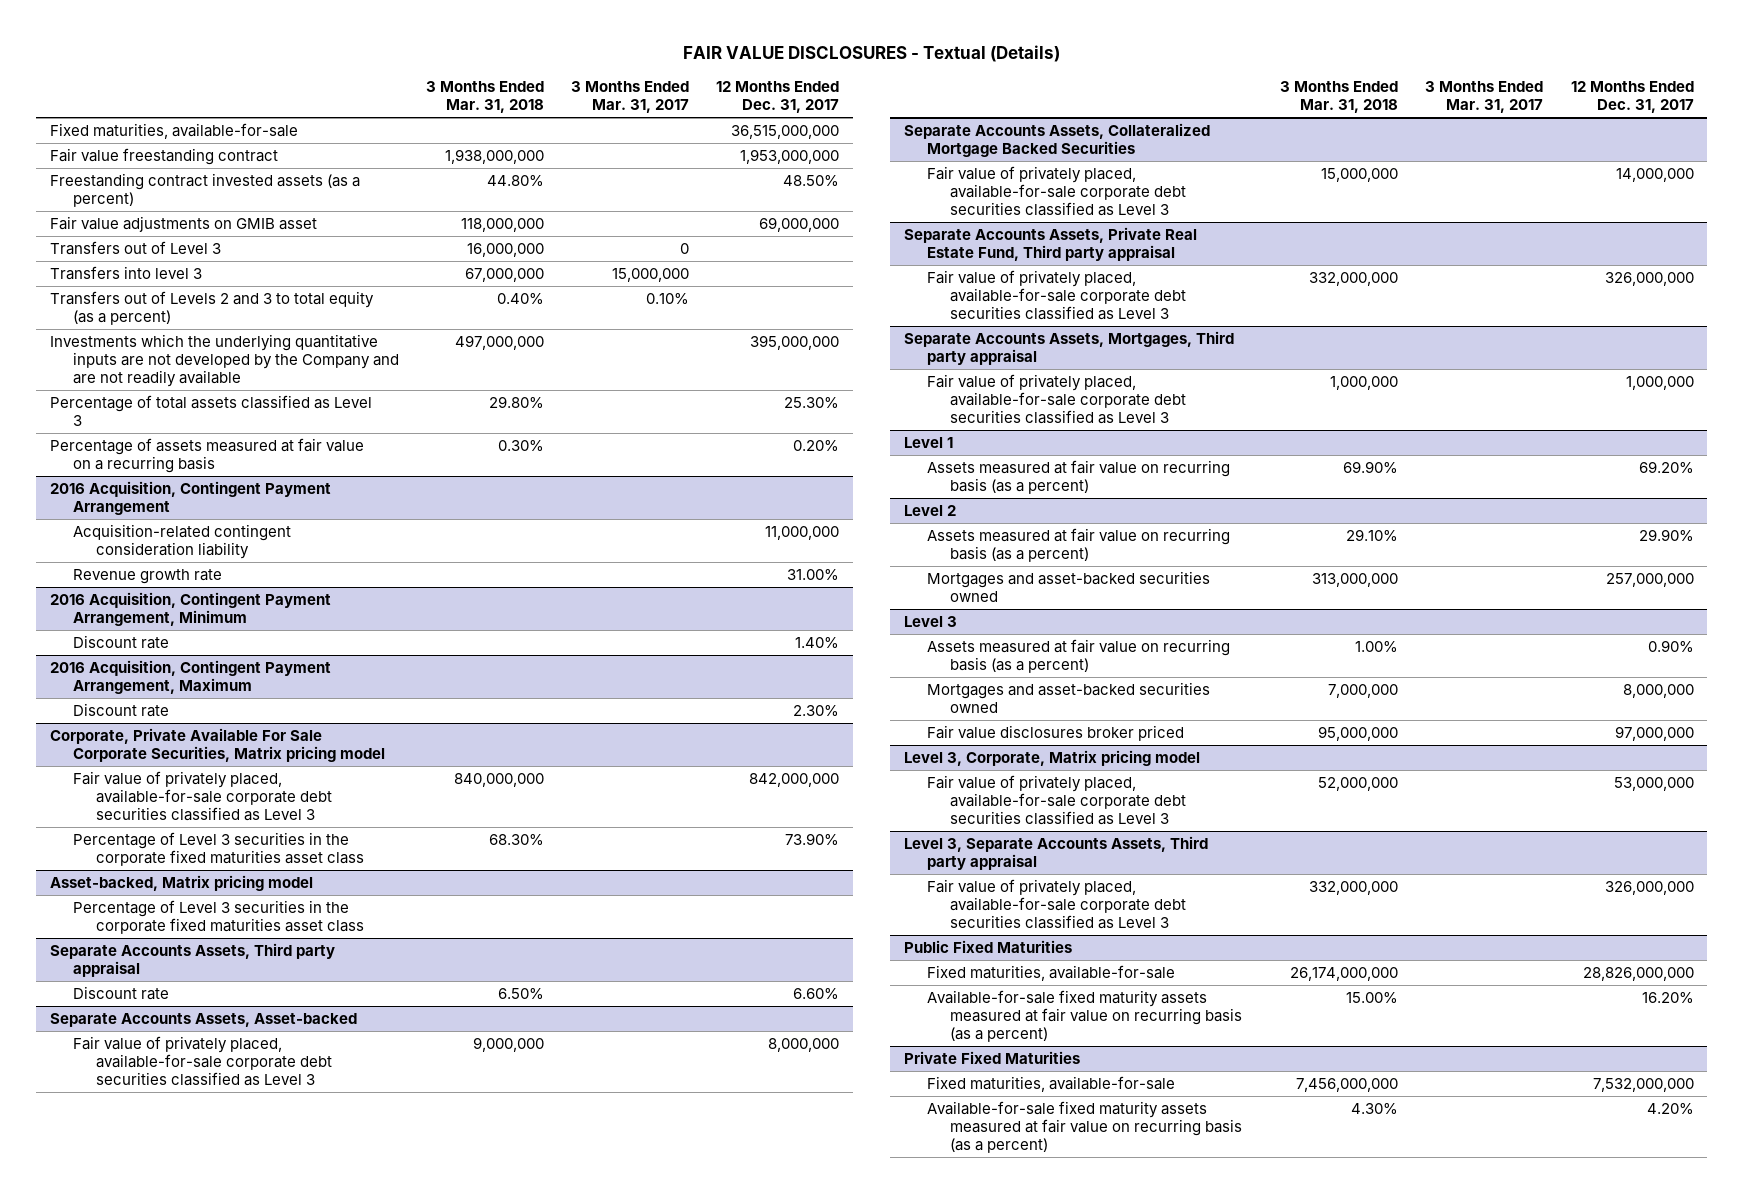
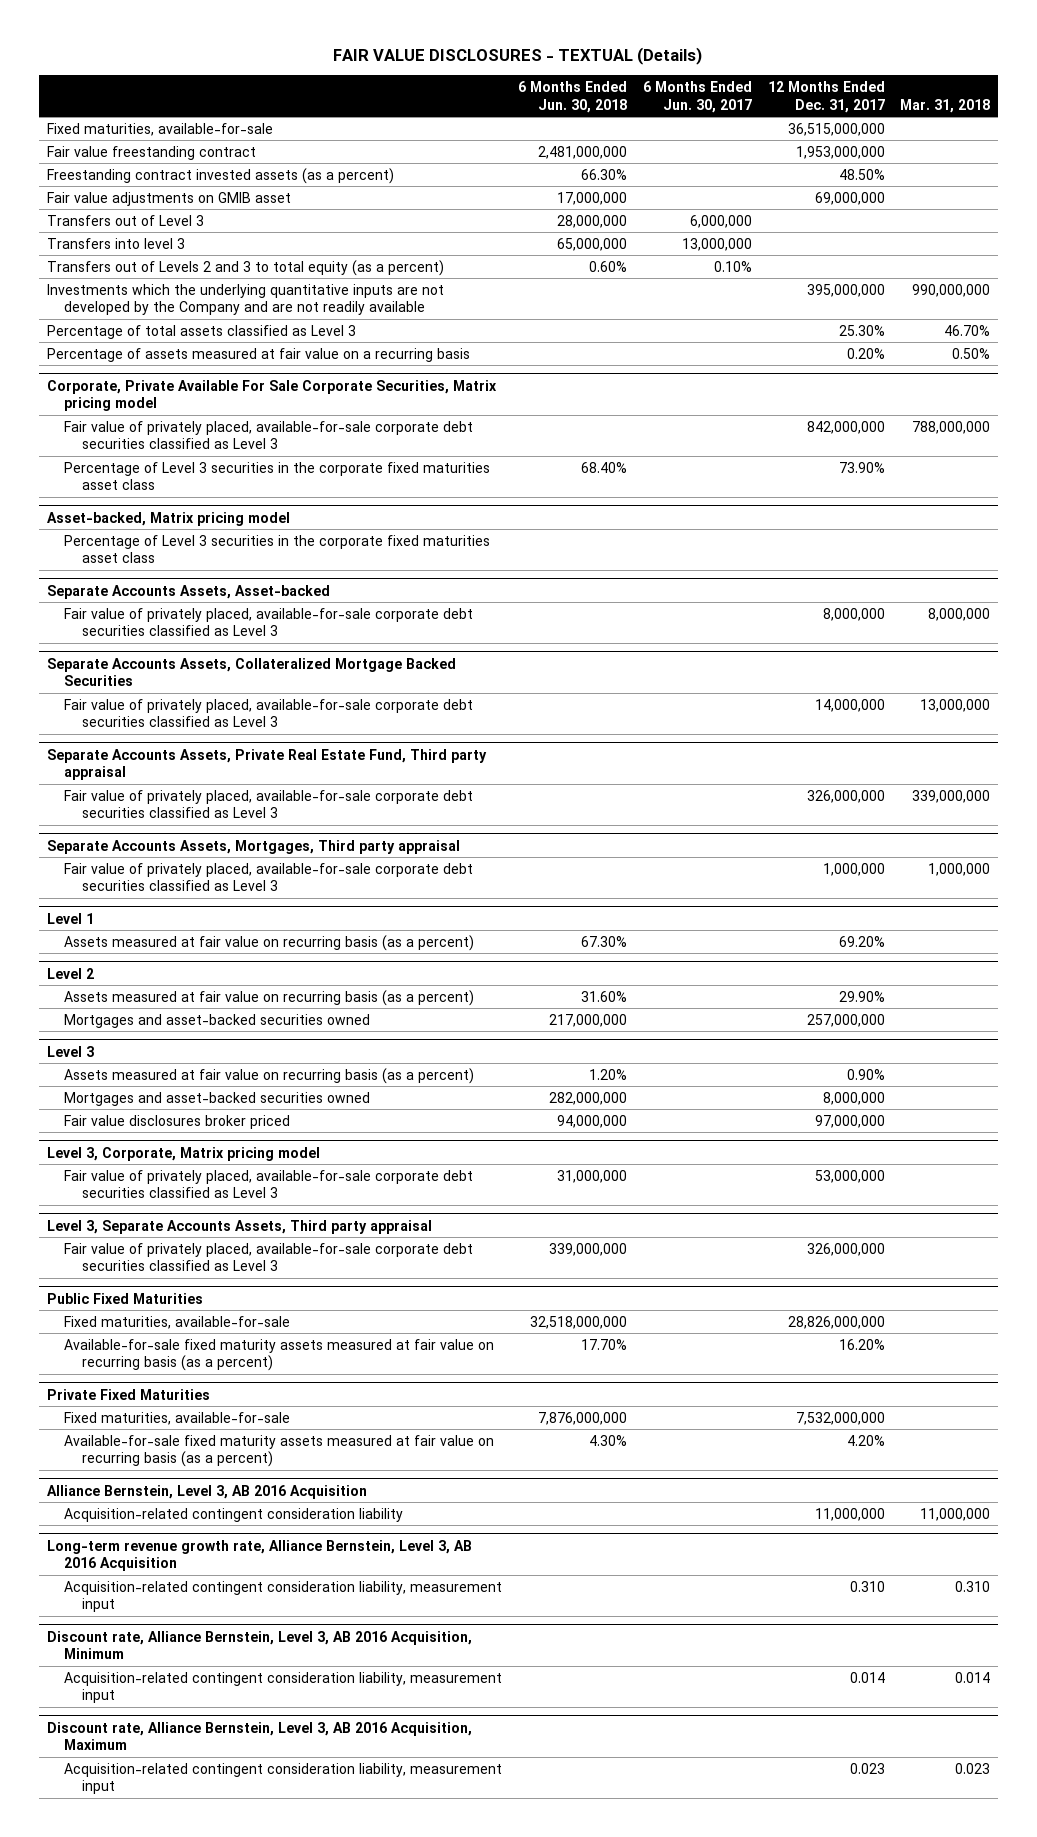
[682,45,1060,63] FAIR VALUE DISCLOSURES - Textual (Details) -> [333,46,703,65] FAIR VALUE DISCLOSURES - TEXTUAL (Details)
[426,81,545,114] 3 Months Ended Mar. 31, 2018 -> none
[571,81,690,114] 3 Months Ended Mar. 31, 2017 -> none
none -> [518,80,628,113] 6 Months Ended Jun. 30, 2018
none -> [642,80,752,113] 6 Months Ended Jun. 30, 2017
none -> [900,98,991,113] Mar. 31, 2018
[49,481,331,516] 2016 Acquisition, Contingent Payment Arrangement -> none
[72,524,291,560] Acquisition-related contingent consideration liability -> none
[72,569,222,585] Revenue growth rate -> none
[49,592,331,627] 2016 Acquisition, Contingent Payment Arrangement, Minimum -> none
[72,635,169,650] Discount rate -> none
[49,660,331,695] 2016 Acquisition, Contingent Payment Arrangement, Maximum -> none
[72,703,169,718] Discount rate -> none
[49,943,335,978] Separate Accounts Assets, Third party appraisal -> none
[72,986,169,1001] Discount rate -> none
none -> [46,1484,367,1499] Alliance Bernstein, Level 3, AB 2016 Acquisition
none -> [64,1507,404,1522] Acquisition-related contingent consideration liability
none -> [46,1539,472,1572] Long-term revenue growth rate, Alliance Bernstein, Level 3, AB 2016 Acquisition
none -> [64,1580,503,1613] Acquisition-related contingent consideration liability, measurement input
none -> [46,1630,472,1660] Discount rate, Alliance Bernstein, Level 3, AB 2016 Acquisition, Minimum
none -> [64,1671,503,1704] Acquisition-related contingent consideration liability, measurement input
none -> [46,1721,472,1751] Discount rate, Alliance Bernstein, Level 3, AB 2016 Acquisition, Maximum
none -> [64,1762,503,1795] Acquisition-related contingent consideration liability, measurement input

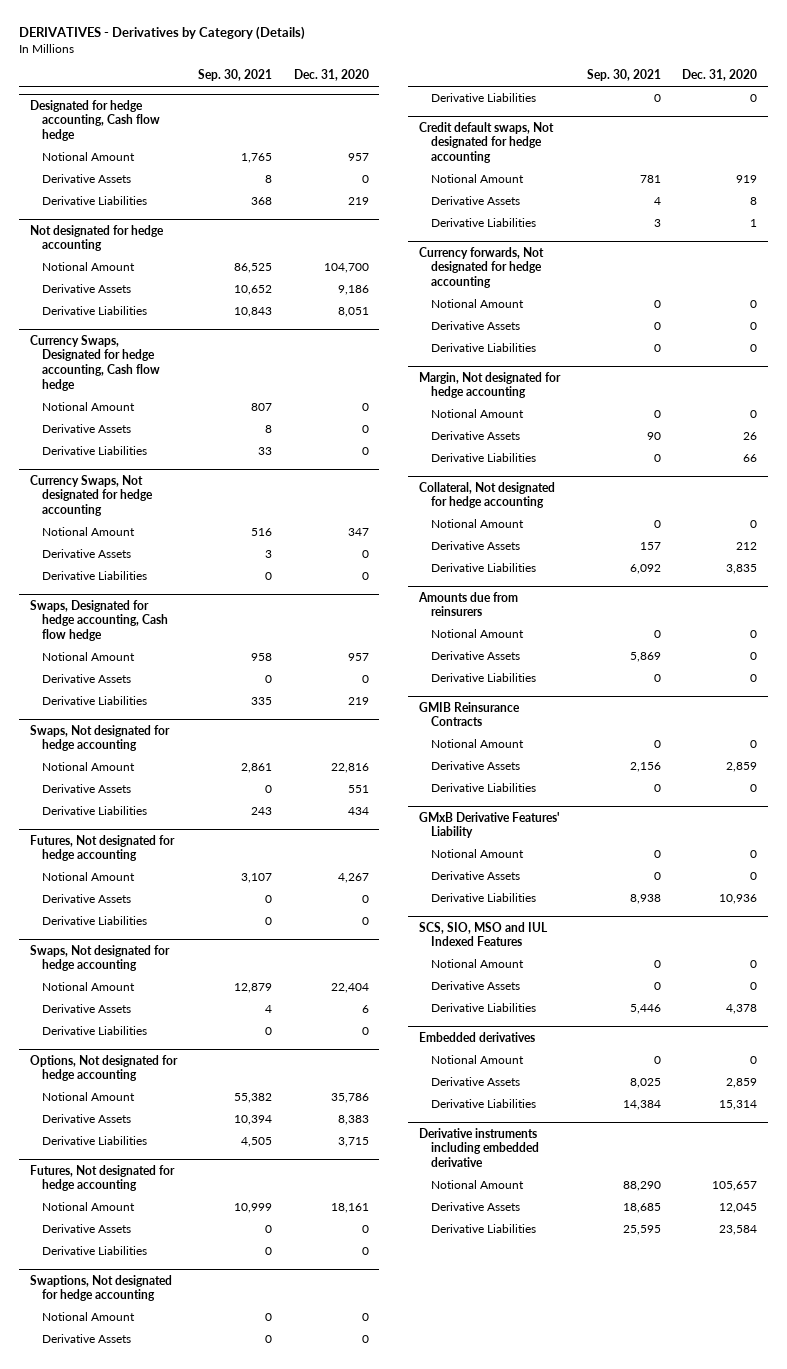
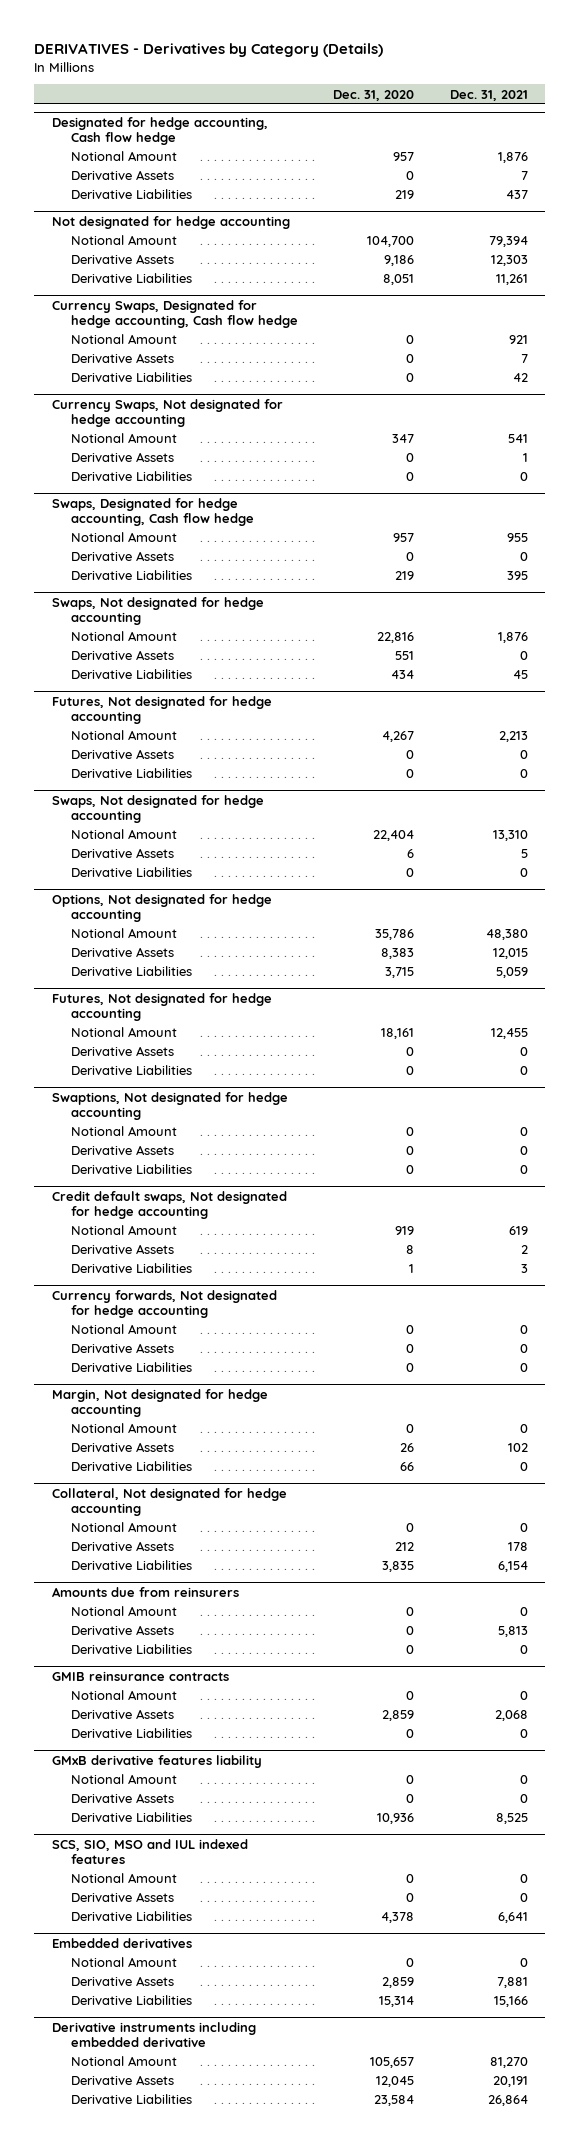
[198,69,273,82] Sep. 30, 2021 -> none
none -> [449,89,528,101] Dec. 31, 2021
[418,701,520,727] GMIB Reinsurance Contracts -> [51,1670,229,1681] GMIB reinsurance contracts
[418,811,560,839] GMxB Derivative Features' Liability -> [51,1754,262,1768] GMxB derivative features liability
[418,921,548,947] SCS, SIO, MSO and IUL Indexed Features -> [51,1838,248,1864] SCS, SIO, MSO and IUL indexed features

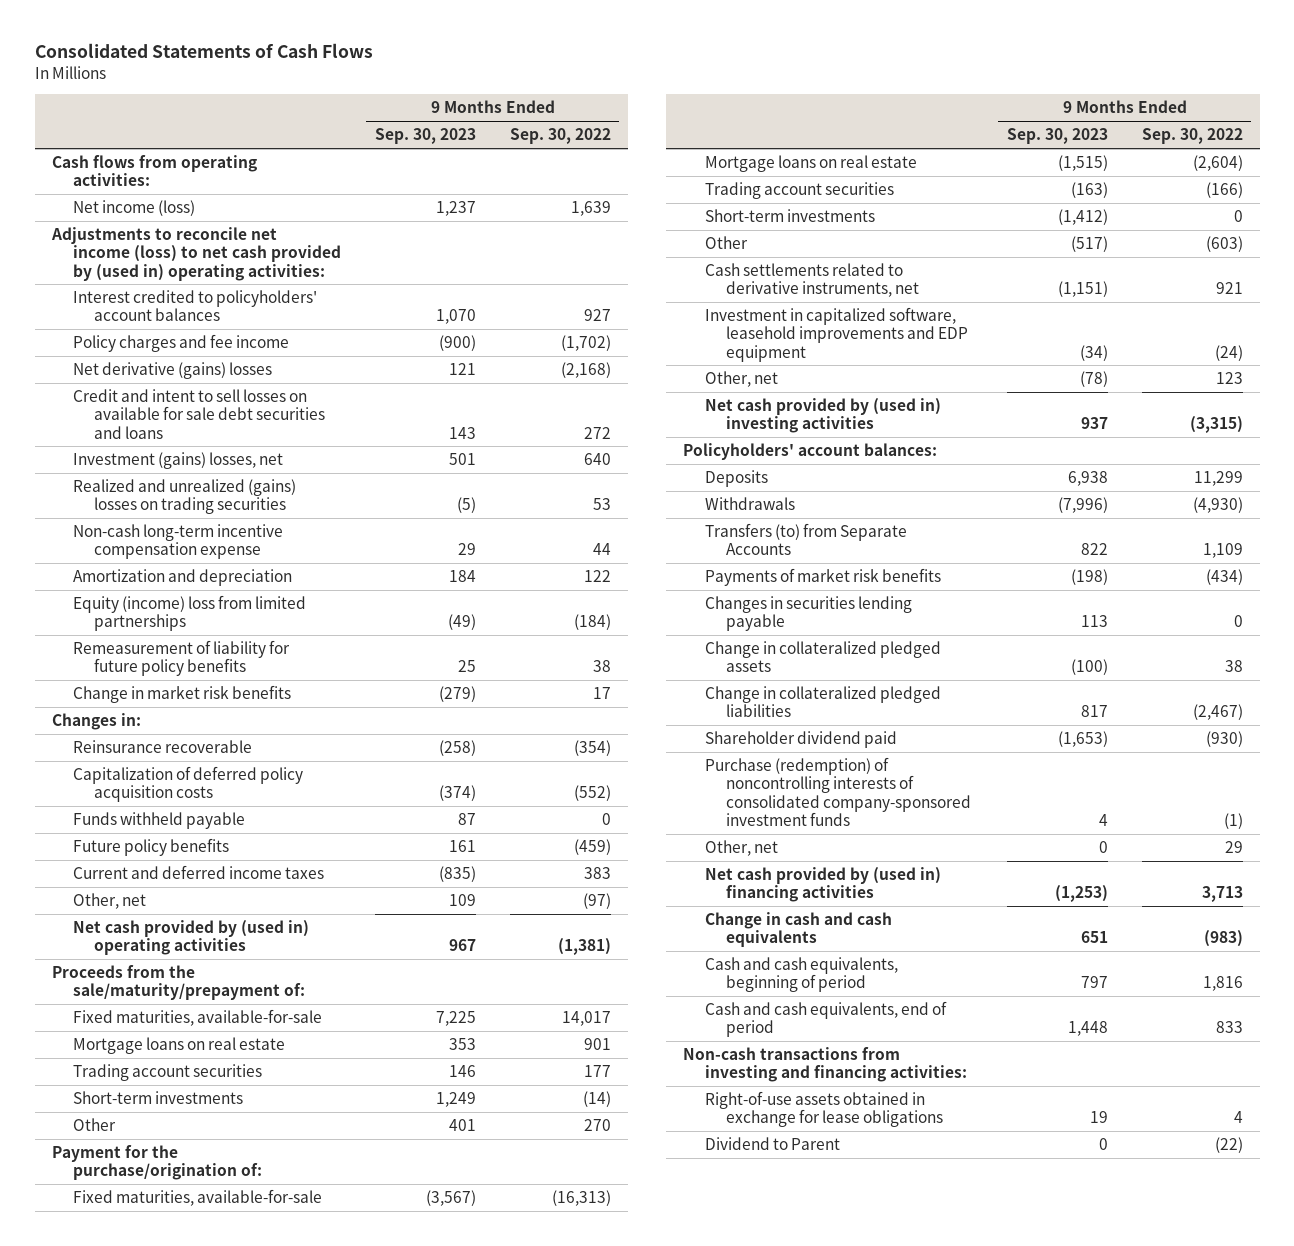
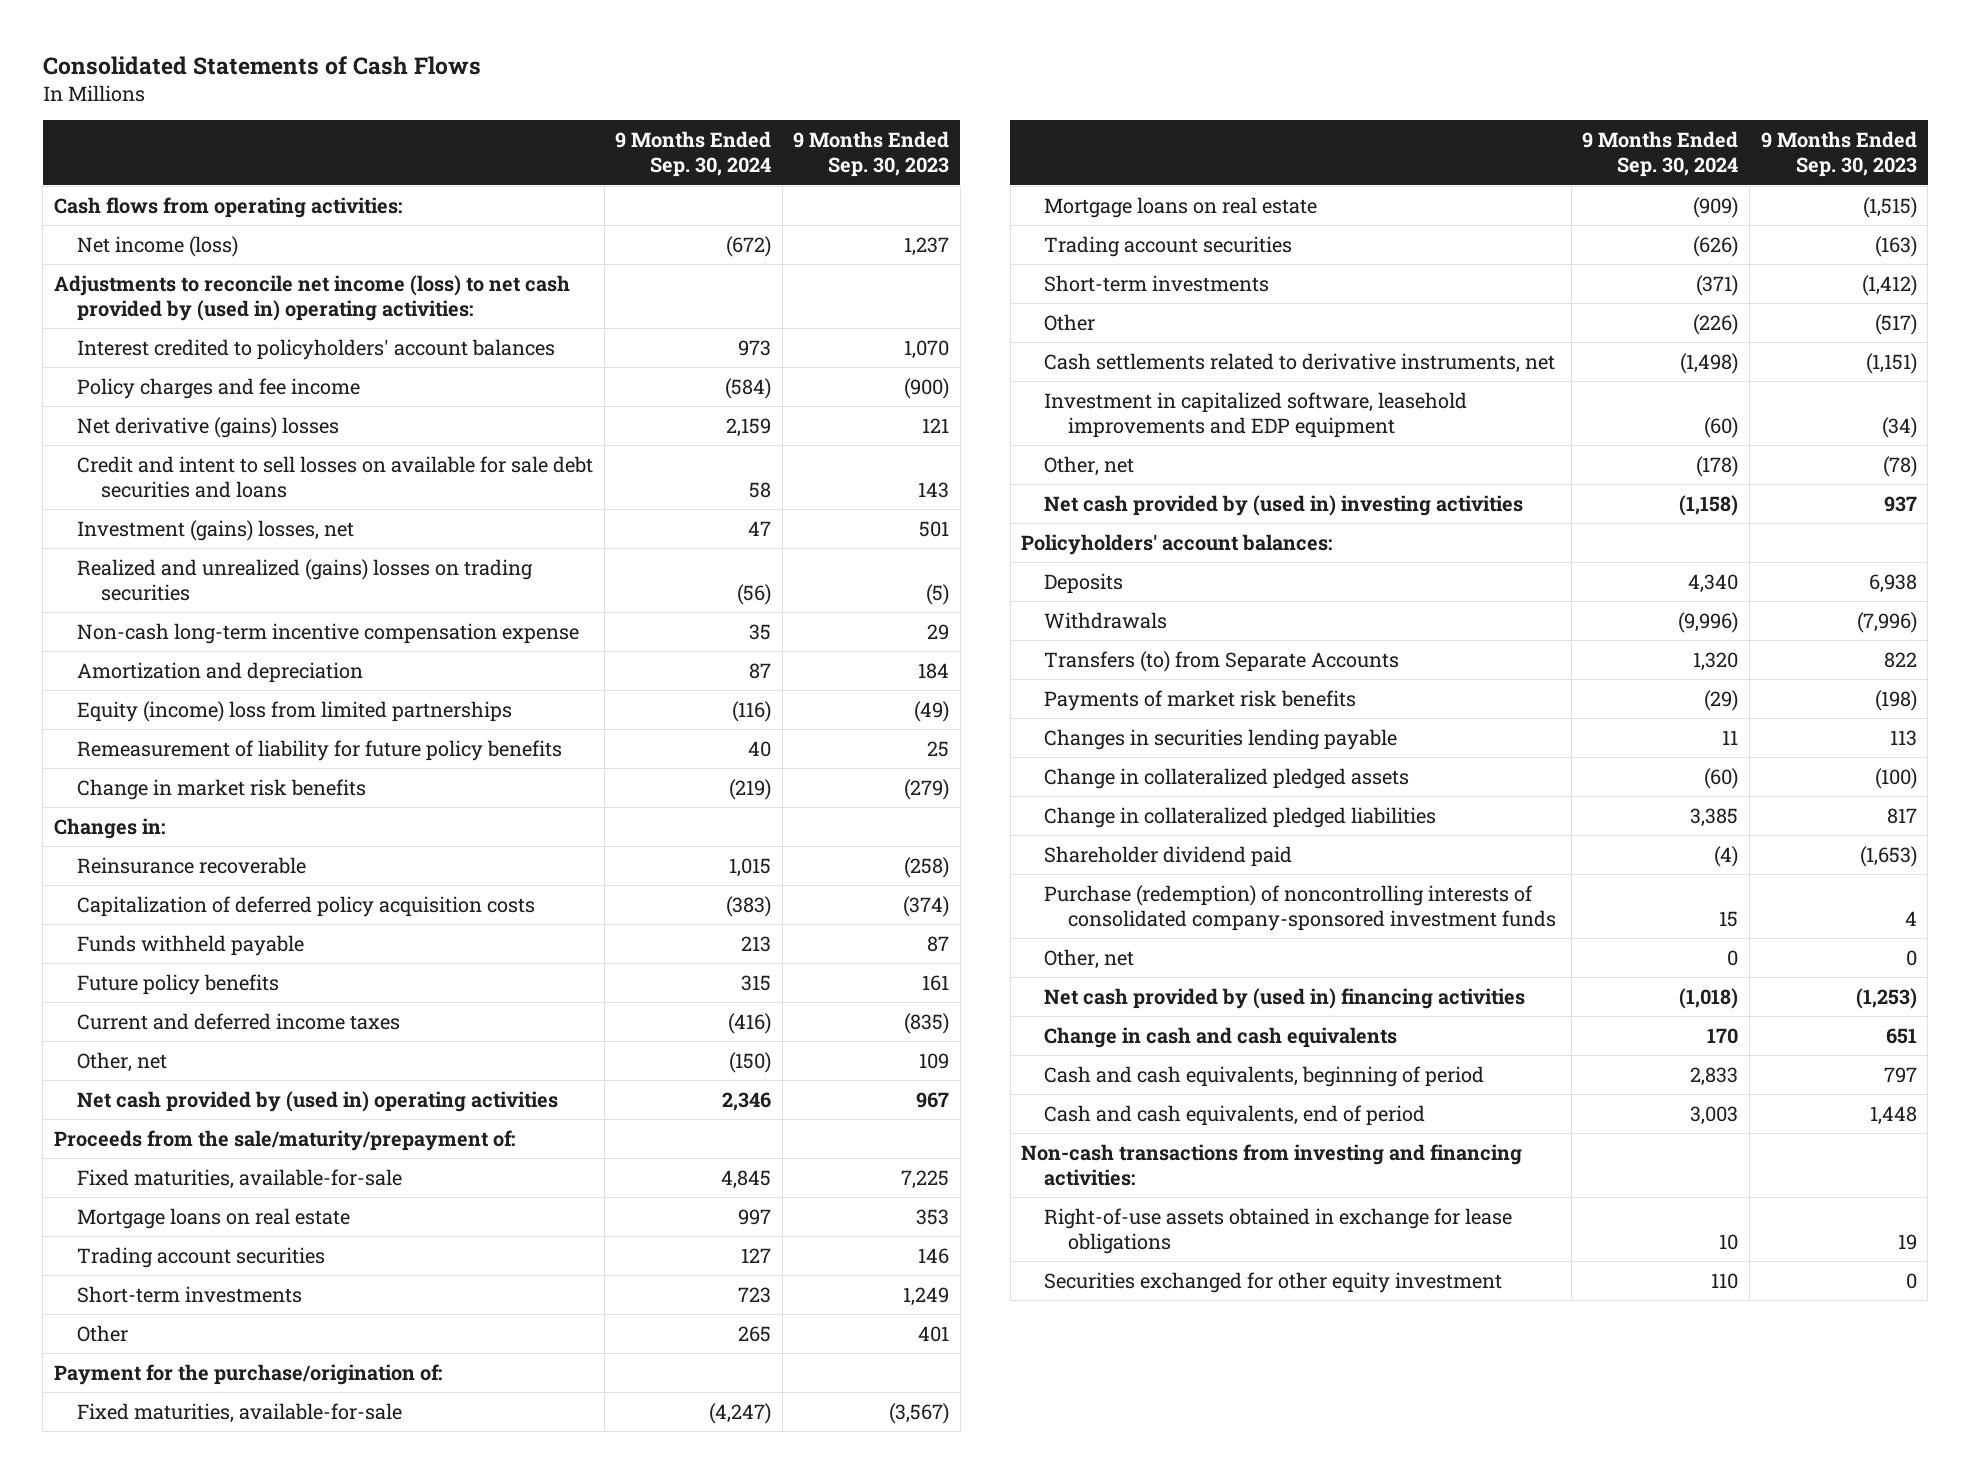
[509,128,611,145] Sep. 30, 2022 -> none
none -> [615,131,772,178] 9 Months Ended Sep. 30, 2024
[704,1137,840,1151] Dividend to Parent -> none
none -> [1044,1271,1503,1293] Securities exchanged for other equity investment

